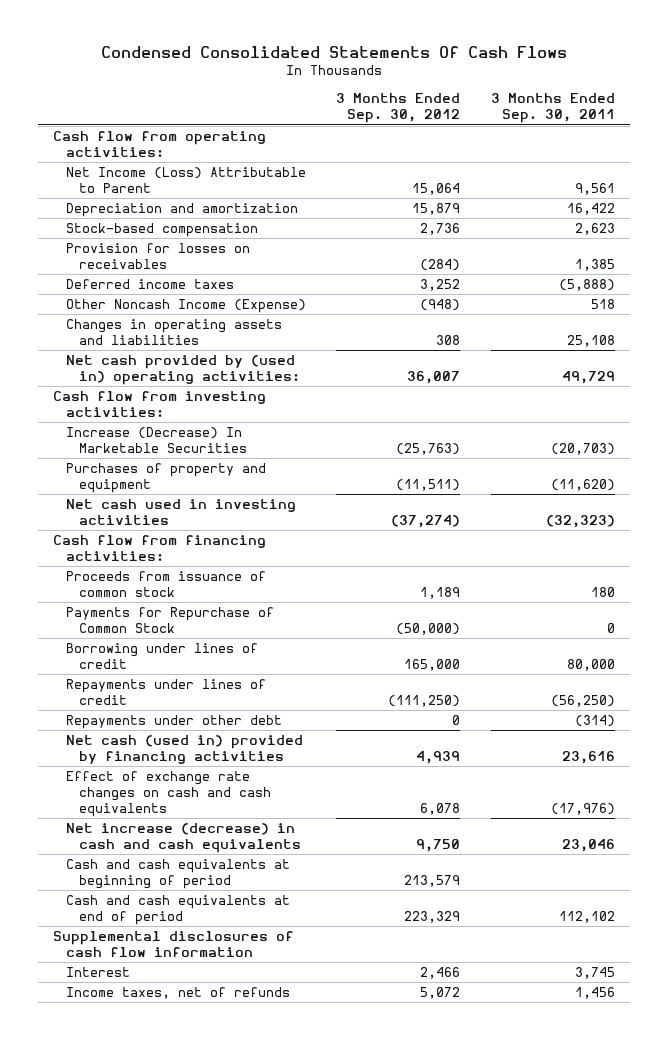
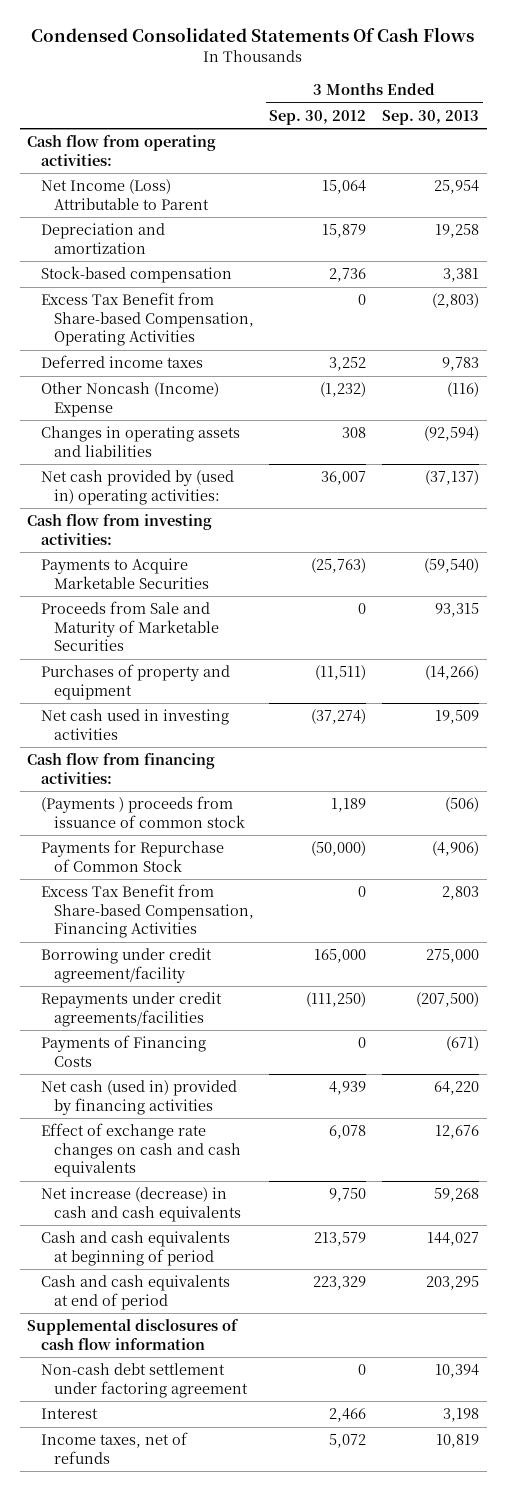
[490,93,615,124] 3 Months Ended Sep. 30, 2011 -> none
none -> [381,109,479,125] Sep. 30, 2013
[65,243,250,270] Provision for losses on receivables -> none
none -> [40,292,254,347] Excess Tax Benefit from Share-based Compensation, Operating Activities
[65,299,306,314] Other Noncash Income (Expense) -> [40,382,219,417] Other Noncash (Income) Expense
[420,299,461,312] (948) -> [320,382,367,398] (1,232)
[65,427,248,454] Increase (Decrease) In Marketable Securities -> [40,558,209,589] Payments to Acquire Marketable Securities
none -> [40,601,219,652] Proceeds from Sale and Maturity of Marketable Securities
[65,571,266,598] Proceeds from issuance of common stock -> [40,796,245,828] (Payments ) proceeds from issuance of common stock
[65,715,282,730] Repayments under other debt -> none
none -> [40,884,254,939] Excess Tax Benefit from Share-based Compensation, Financing Activities
[65,643,258,670] Borrowing under lines of credit -> [40,948,212,983] Borrowing under credit agreement/facility
[65,679,266,706] Repayments under lines of credit -> [40,992,222,1027] Repayments under credit agreements/facilities
none -> [40,1035,206,1067] Payments of Financing Costs
none -> [40,1363,248,1398] Non-cash debt settlement under factoring agreement

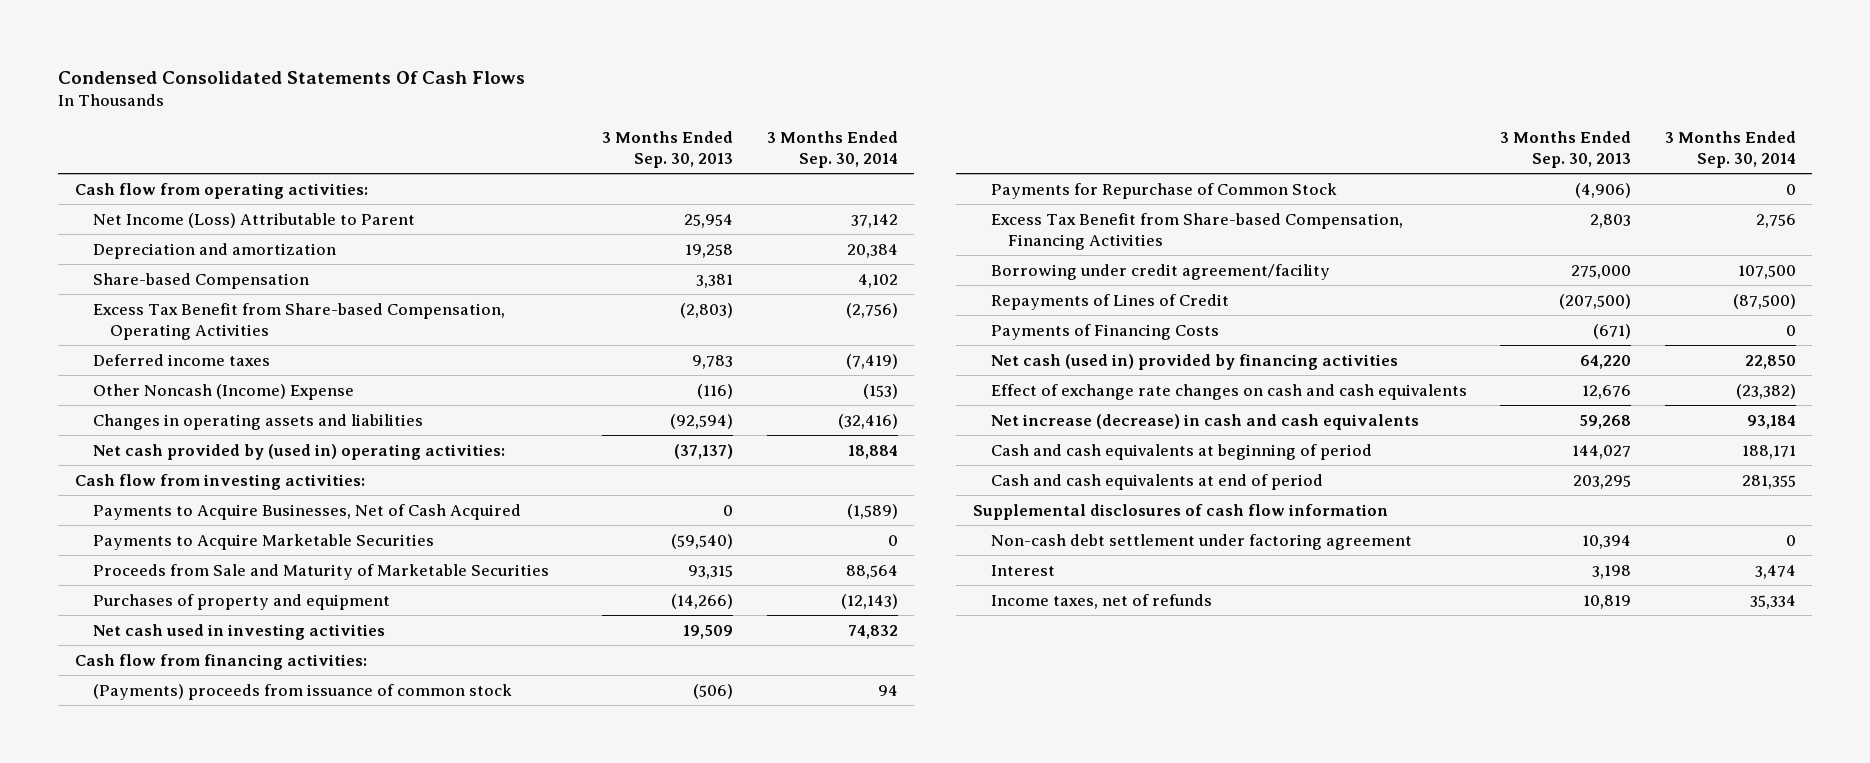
[269,109,367,125] Sep. 30, 2012 -> none
none -> [766,131,898,169] 3 Months Ended Sep. 30, 2014
[40,266,232,284] Stock-based compensation -> [92,272,309,289] Share-based Compensation
none -> [92,503,521,520] Payments to Acquire Businesses, Net of Cash Acquired
[40,796,245,828] (Payments ) proceeds from issuance of common stock -> [92,683,512,700] (Payments) proceeds from issuance of common stock
[40,992,222,1027] Repayments under credit agreements/facilities -> [990,293,1229,310] Repayments of Lines of Credit

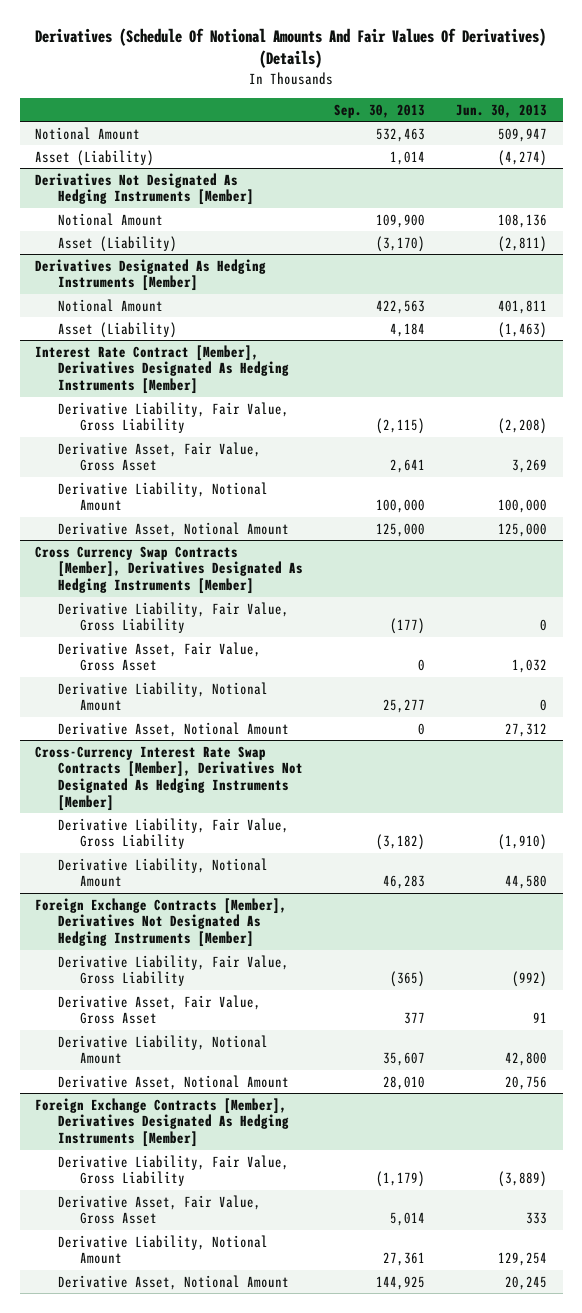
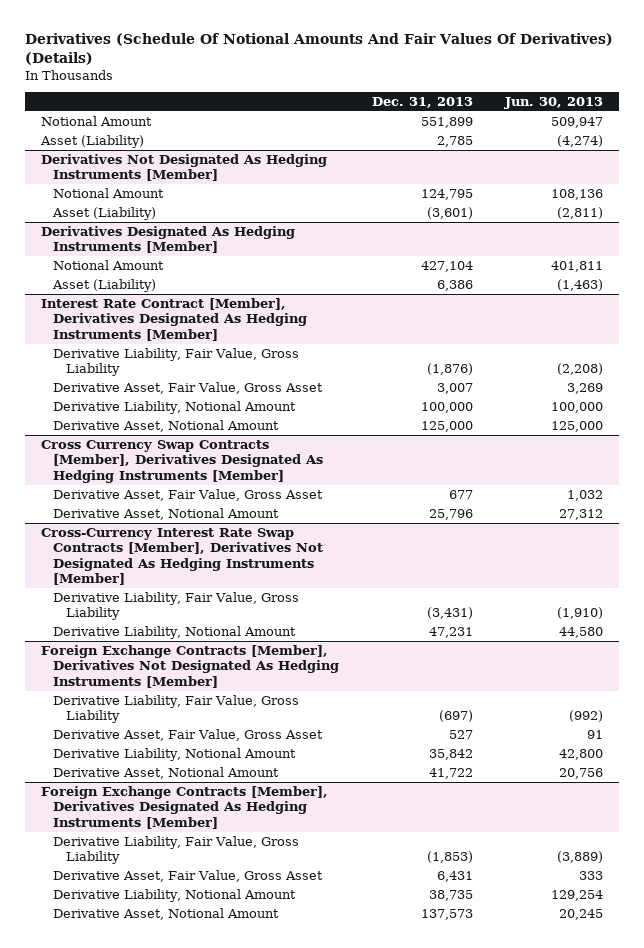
[333,103,425,118] Sep. 30, 2013 -> none
none -> [371,96,473,108] Dec. 31, 2013
[57,601,289,634] Derivative Liability, Fair Value, Gross Liability -> none
[57,681,268,712] Derivative Liability, Notional Amount -> none

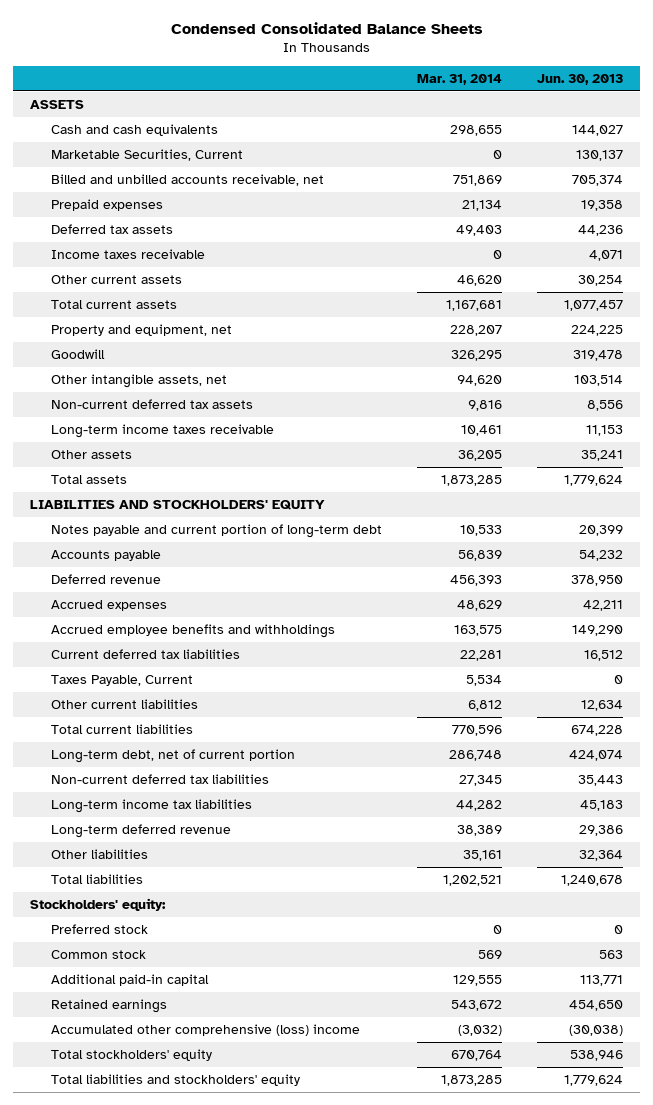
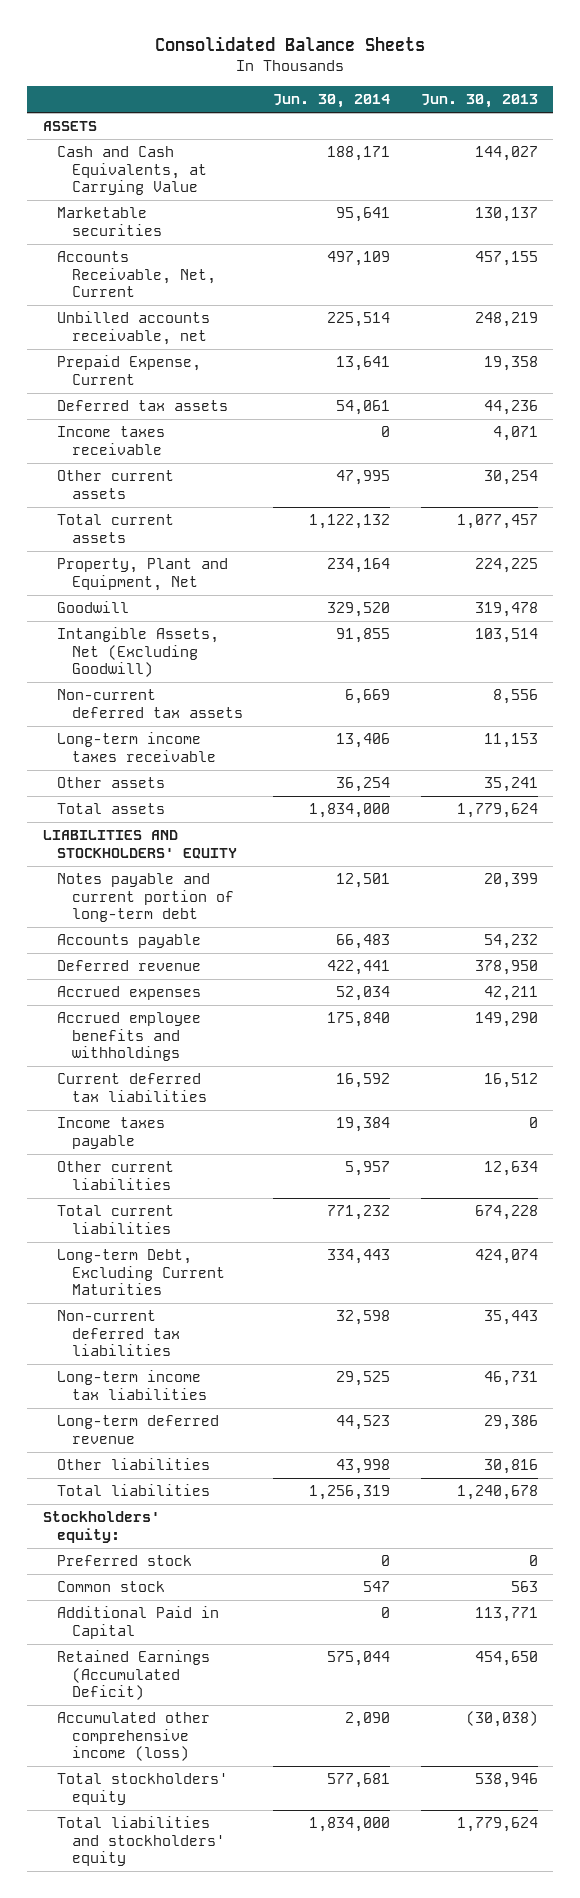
[170,22,483,35] Condensed Consolidated Balance Sheets -> [155,35,426,51] Consolidated Balance Sheets
[416,74,502,86] Mar. 31, 2014 -> none
none -> [273,94,391,109] Jun. 30, 2014
[51,123,219,136] Cash and cash equivalents -> [57,146,207,196] Cash and Cash Equivalents, at Carrying Value
[51,148,244,161] Marketable Securities, Current -> [57,207,162,236] Marketable securities
[51,173,325,186] Billed and unbilled accounts receivable, net -> [57,251,216,298] Accounts Receivable, Net, Current
[571,174,623,186] 705,374 -> [474,251,538,267] 457,155
none -> [57,311,211,345] Unbilled accounts receivable, net
[51,198,164,211] Prepaid expenses -> [57,355,202,385] Prepaid Expense, Current
[51,323,233,336] Property and equipment, net -> [57,558,229,591] Property, Plant and Equipment, Net
[51,373,228,388] Other intangible assets, net -> [57,627,220,678] Intangible Assets, Net (Excluding Goodwill)
[51,674,194,686] Taxes Payable, Current -> [57,1117,166,1149] Income taxes payable
[51,748,296,763] Long-term debt, net of current portion -> [57,1249,225,1296] Long-term Debt, Excluding Current Maturities
[579,799,623,811] 45,183 -> [483,1371,538,1387] 46,731
[578,849,623,861] 32,364 -> [483,1459,538,1475] 30,816
[51,973,210,986] Additional paid-in capital -> [57,1606,220,1639] Additional Paid in Capital
[51,998,168,1013] Retained earnings -> [57,1650,211,1701] Retained Earnings (Accumulated Deficit)
[51,1023,361,1036] Accumulated other comprehensive (loss) income -> [57,1712,211,1762] Accumulated other comprehensive income (loss)

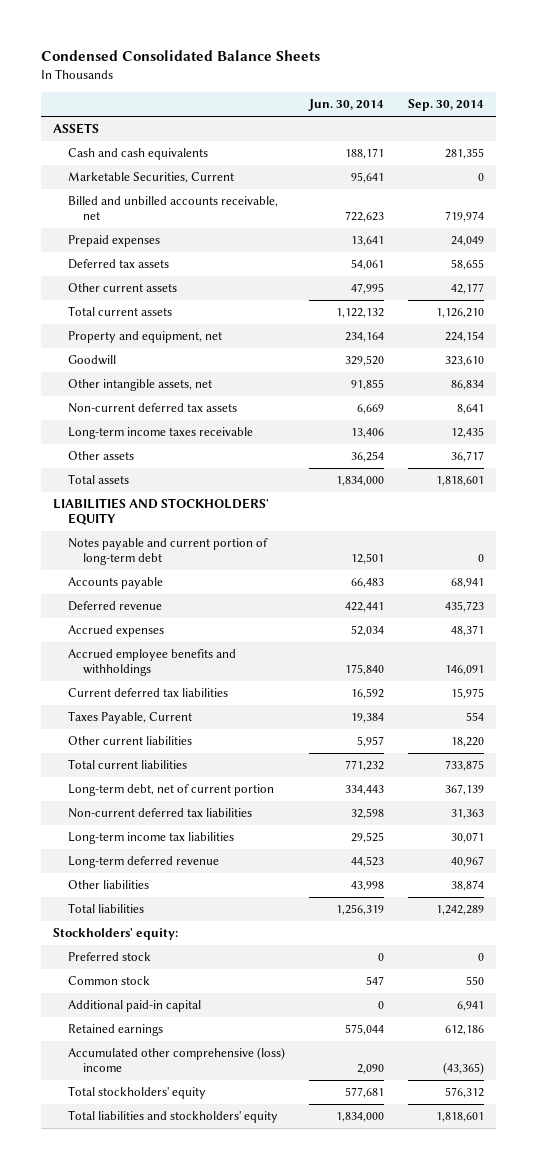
[155,35,426,51] Consolidated Balance Sheets -> [41,50,321,62] Condensed Consolidated Balance Sheets
[420,94,538,109] Jun. 30, 2013 -> none
none -> [407,99,484,112] Sep. 30, 2014
[57,311,211,345] Unbilled accounts receivable, net -> none
[57,146,207,196] Cash and Cash Equivalents, at Carrying Value -> [68,148,209,161] Cash and cash equivalents
[57,207,162,236] Marketable securities -> [68,172,235,184] Marketable Securities, Current
[57,251,216,298] Accounts Receivable, Net, Current -> [68,196,279,221] Billed and unbilled accounts receivable, net
[327,251,391,267] 497,109 -> [344,211,384,223] 722,623
[57,355,202,385] Prepaid Expense, Current -> [68,235,161,248] Prepaid expenses
[57,426,166,455] Income taxes receivable -> none
[57,558,229,591] Property, Plant and Equipment, Net -> [68,331,223,344] Property and equipment, net
[57,627,220,678] Intangible Assets, Net (Excluding Goodwill) -> [68,379,213,392] Other intangible assets, net
[57,1117,166,1149] Income taxes payable -> [68,711,193,725] Taxes Payable, Current
[57,1249,225,1296] Long-term Debt, Excluding Current Maturities -> [68,784,275,797] Long-term debt, net of current portion
[57,1606,220,1639] Additional Paid in Capital -> [68,1000,202,1013] Additional paid-in capital
[57,1650,211,1701] Retained Earnings (Accumulated Deficit) -> [68,1024,164,1037] Retained earnings
[57,1712,211,1762] Accumulated other comprehensive income (loss) -> [68,1047,286,1073] Accumulated other comprehensive (loss) income

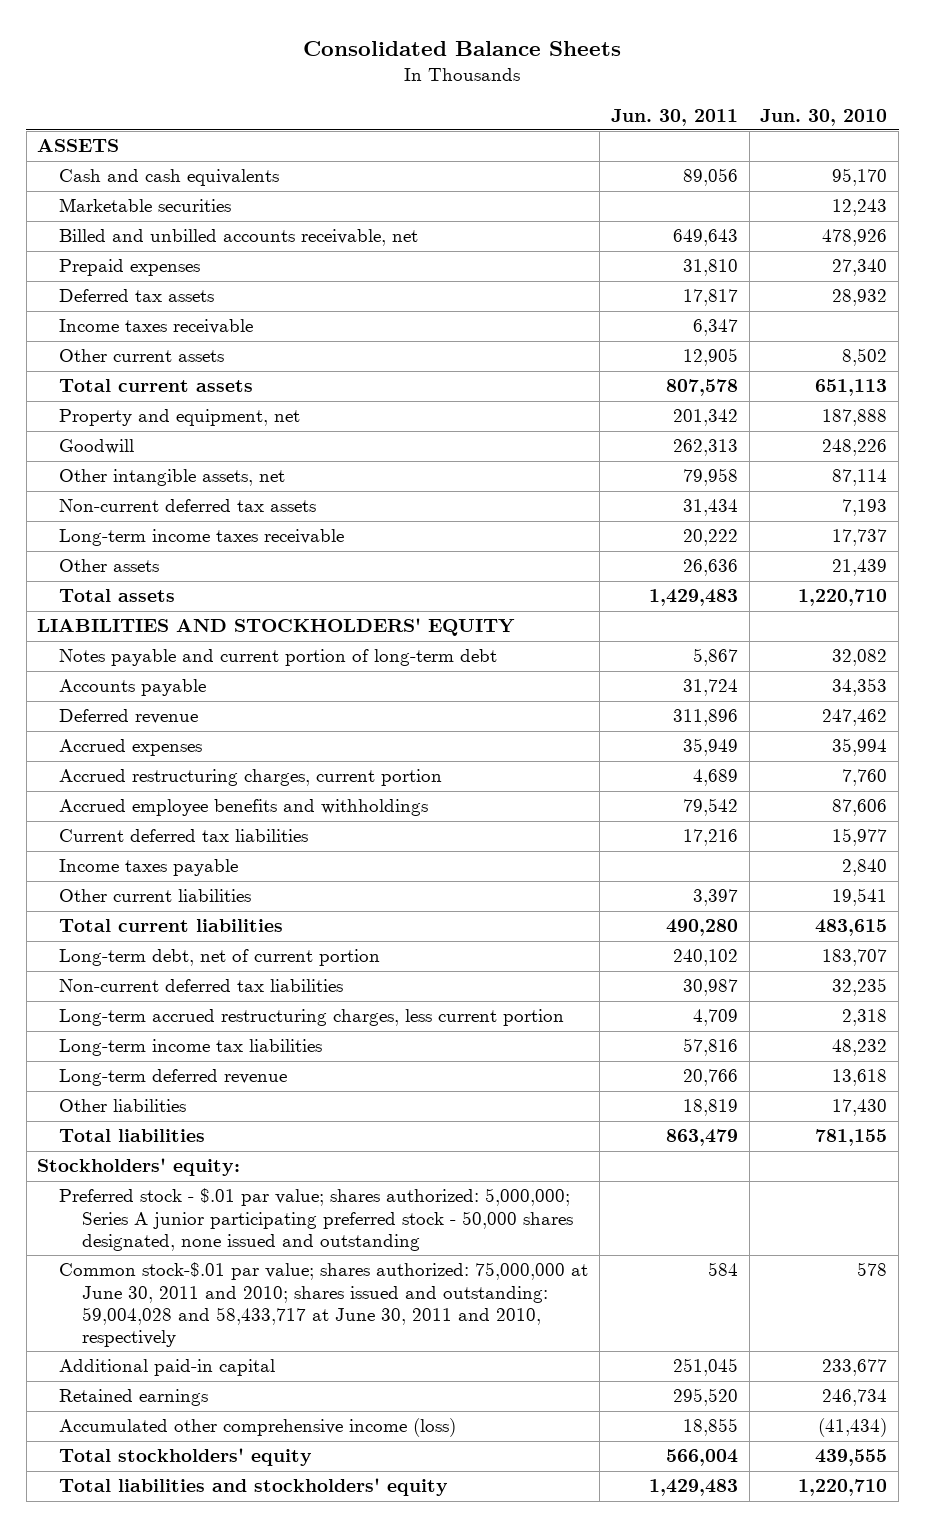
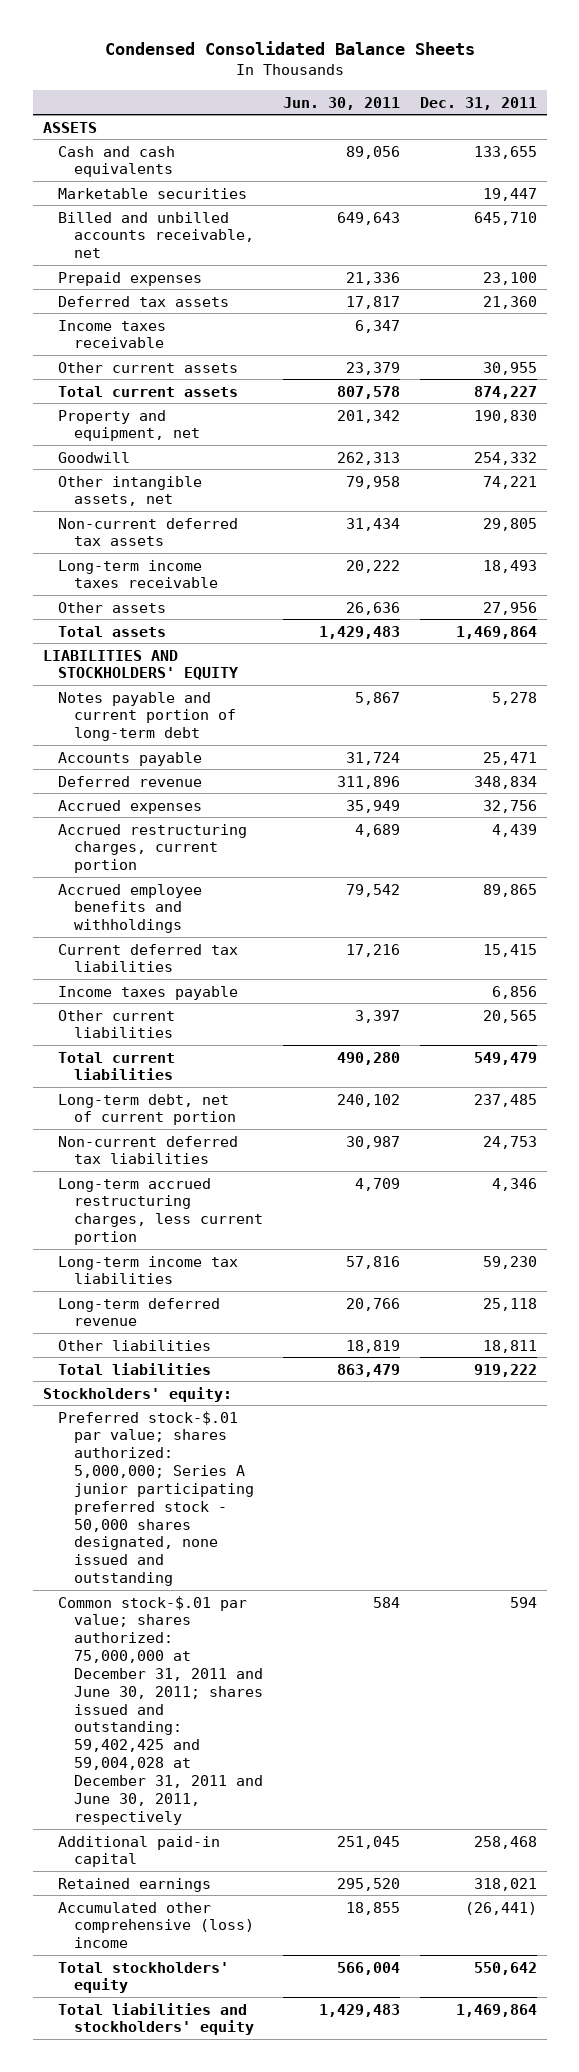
[303,40,622,56] Consolidated Balance Sheets -> [104,41,475,56] Condensed Consolidated Balance Sheets
[760,108,888,126] Jun. 30, 2010 -> none
none -> [419,96,537,110] Dec. 31, 2011
[682,259,738,277] 31,810 -> [345,271,400,285] 21,336
[682,348,738,367] 12,905 -> [345,361,400,375] 23,379
[59,1188,573,1251] Preferred stock - $.01 par value; shares authorized: 5,000,000; Series A junior participating preferred stock - 50,000 shares designated, none issued and outstanding -> [58,1410,254,1587] Preferred stock-$.01 par value; shares authorized: 5,000,000; Series A junior participating preferred stock - 50,000 shares designated, none issued and outstanding
[59,1262,589,1347] Common stock-$.01 par value; shares authorized: 75,000,000 at June 30, 2011 and 2010; shares issued and outstanding: 59,004,028 and 58,433,717 at June 30, 2011 and 2010, respectively -> [58,1595,263,1825] Common stock-$.01 par value; shares authorized: 75,000,000 at December 31, 2011 and June 30, 2011; shares issued and outstanding: 59,402,425 and 59,004,028 at December 31, 2011 and June 30, 2011, respectively
[59,1418,457,1438] Accumulated other comprehensive income (loss) -> [58,1901,254,1949] Accumulated other comprehensive (loss) income

